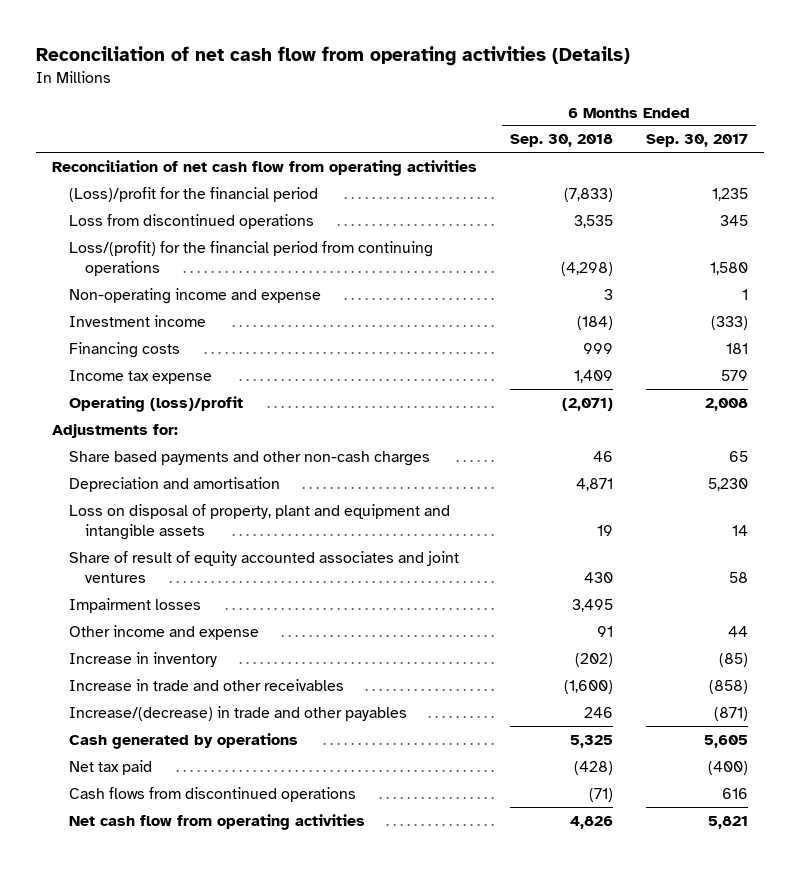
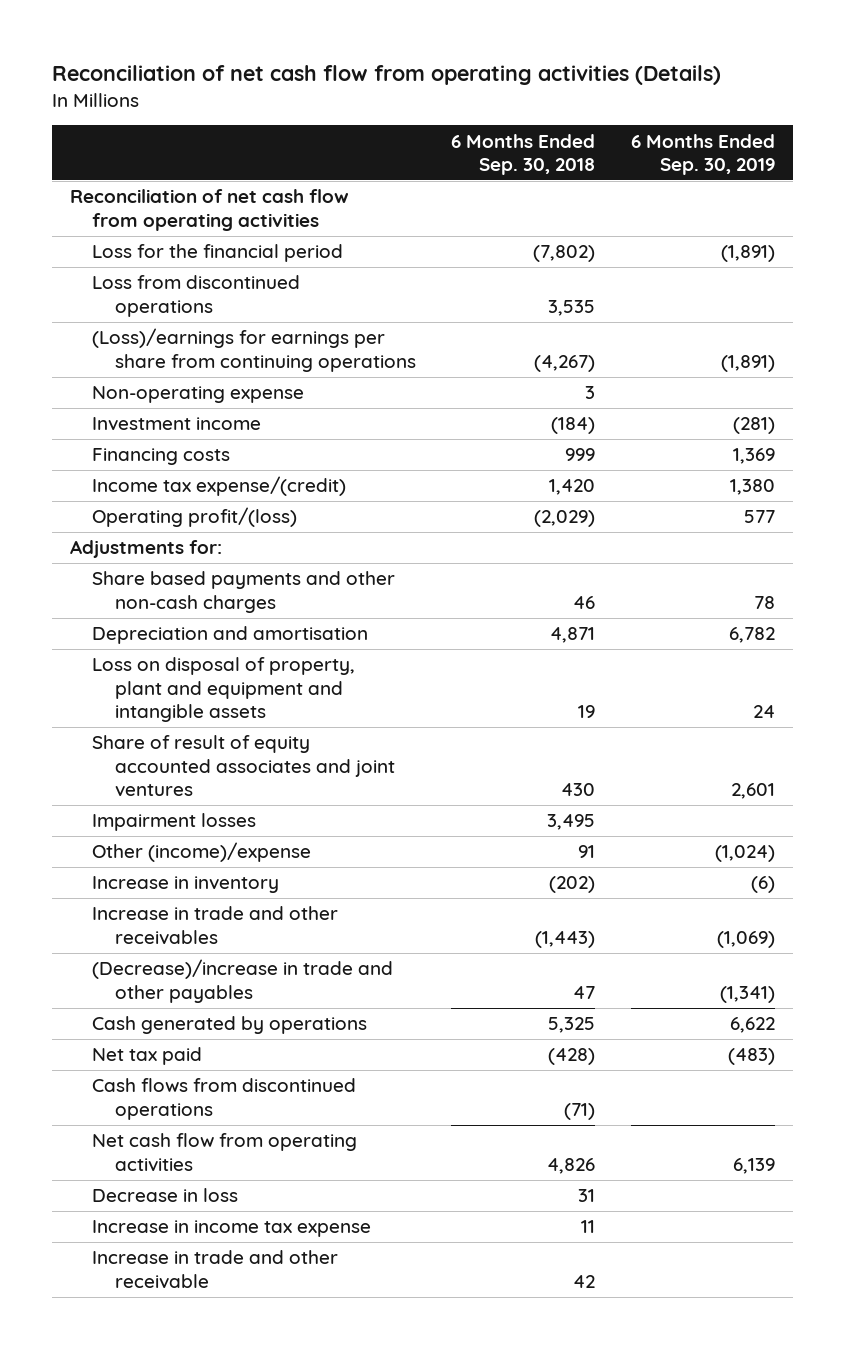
[645,134,748,148] Sep. 30, 2017 -> none
none -> [631,133,776,176] 6 Months Ended Sep. 30, 2019
[68,186,318,202] (Loss)/profit for the financial period -> [92,244,344,263] Loss for the financial period
[563,187,613,202] (7,833) -> [533,245,596,263] (7,802)
[68,240,433,277] Loss/(profit) for the financial period from continuing operations -> [92,328,416,372] (Loss)/earnings for earnings per share from continuing operations
[560,262,613,277] (4,298) -> [534,354,596,372] (4,267)
[68,287,321,304] Non-operating income and expense -> [92,386,305,404] Non-operating expense
[68,369,212,384] Income tax expense -> [92,476,347,497] Income tax expense/(credit)
[573,369,613,383] 1,409 -> [549,479,596,496] 1,420
[68,395,243,412] Operating (loss)/profit -> [92,507,298,528] Operating profit/(loss)
[561,397,613,411] (2,071) -> [534,510,596,528] (2,029)
[68,624,259,640] Other income and expense -> [92,842,312,863] Other (income)/expense
[563,679,613,694] (1,600) -> [535,930,596,948] (1,443)
[68,705,407,721] Increase/(decrease) in trade and other payables -> [92,959,394,1003] (Decrease)/increase in trade and other payables
[583,706,613,718] 246 -> [573,985,596,999] 47
none -> [92,1188,239,1203] Decrease in loss
none -> [92,1220,372,1238] Increase in income tax expense
none -> [92,1250,339,1289] Increase in trade and other receivable

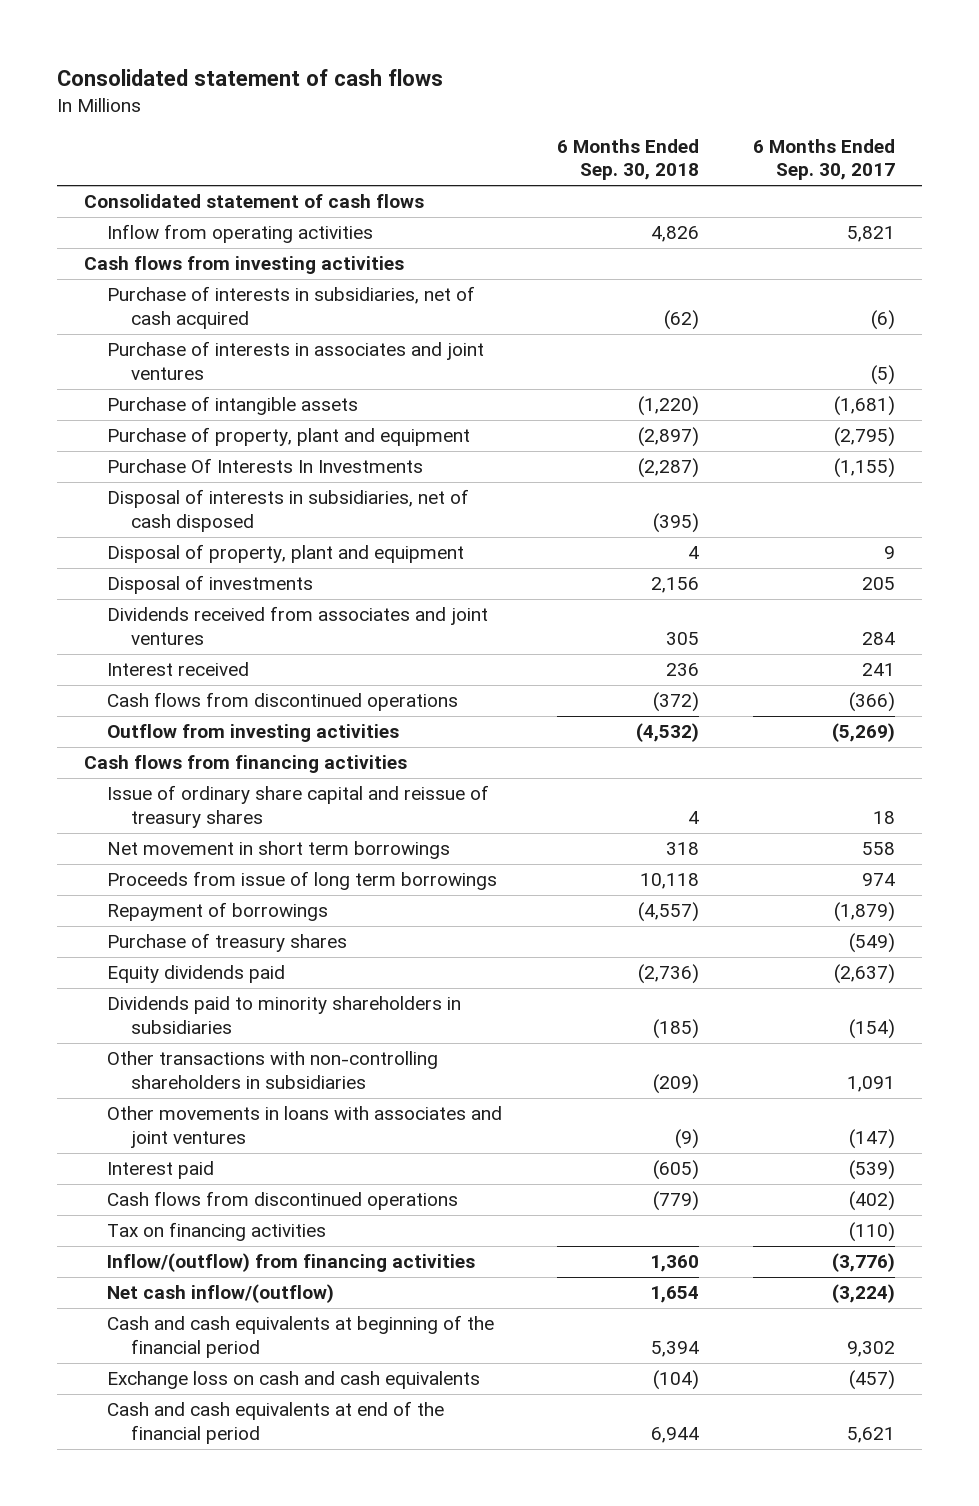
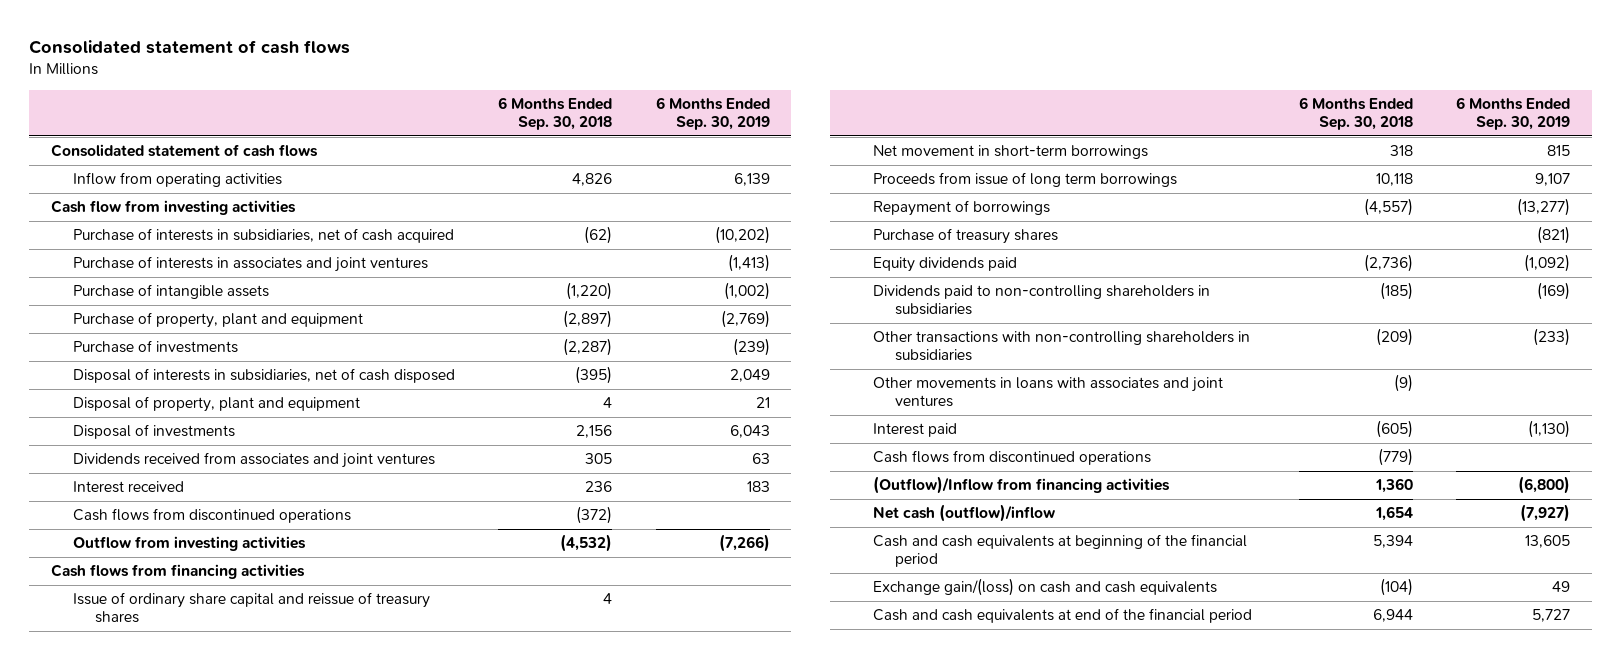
[752,139,895,181] 6 Months Ended Sep. 30, 2017 -> none
none -> [655,96,770,130] 6 Months Ended Sep. 30, 2019
[83,256,404,275] Cash flows from investing activities -> [51,200,297,216] Cash flow from investing activities
[107,458,424,474] Purchase Of Interests In Investments -> [72,340,238,354] Purchase of investments
[107,841,451,860] Net movement in short term borrowings -> [873,145,1149,160] Net movement in short-term borrowings
[107,996,462,1034] Dividends paid to minority shareholders in subsidiaries -> [873,285,1211,316] Dividends paid to non-controlling shareholders in subsidiaries
[107,1222,327,1242] Tax on financing activities -> none
[107,1253,476,1273] Inflow/(outflow) from financing activities -> [873,476,1171,495] (Outflow)/Inflow from financing activities
[107,1284,335,1304] Net cash inflow/(outflow) -> [873,504,1056,523] Net cash (outflow)/inflow
[107,1371,481,1390] Exchange loss on cash and cash equivalents -> [873,578,1218,597] Exchange gain/(loss) on cash and cash equivalents

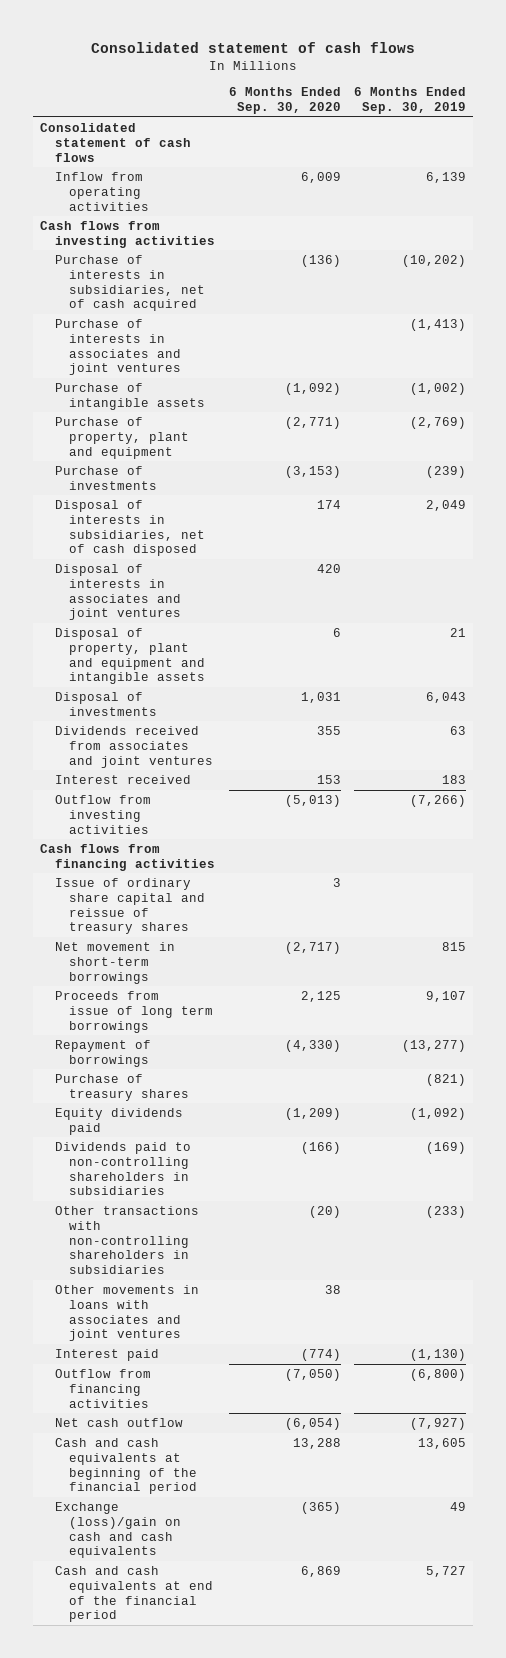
[498,96,613,130] 6 Months Ended Sep. 30, 2018 -> none
none -> [228,87,341,114] 6 Months Ended Sep. 30, 2020
[51,200,297,216] Cash flow from investing activities -> [39,220,215,248] Cash flows from investing activities
none -> [54,563,182,621] Disposal of interests in associates and joint ventures
[72,396,360,413] Disposal of property, plant and equipment -> [54,627,206,685] Disposal of property, plant and equipment and intangible assets
[72,508,351,524] Cash flows from discontinued operations -> none
[873,450,1152,466] Cash flows from discontinued operations -> none
[873,476,1171,495] (Outflow)/Inflow from financing activities -> [54,1368,151,1408] Outflow from financing activities
[873,504,1056,523] Net cash (outflow)/inflow -> [54,1417,183,1427] Net cash outflow
[873,578,1218,597] Exchange gain/(loss) on cash and cash equivalents -> [54,1501,182,1559] Exchange (loss)/gain on cash and cash equivalents

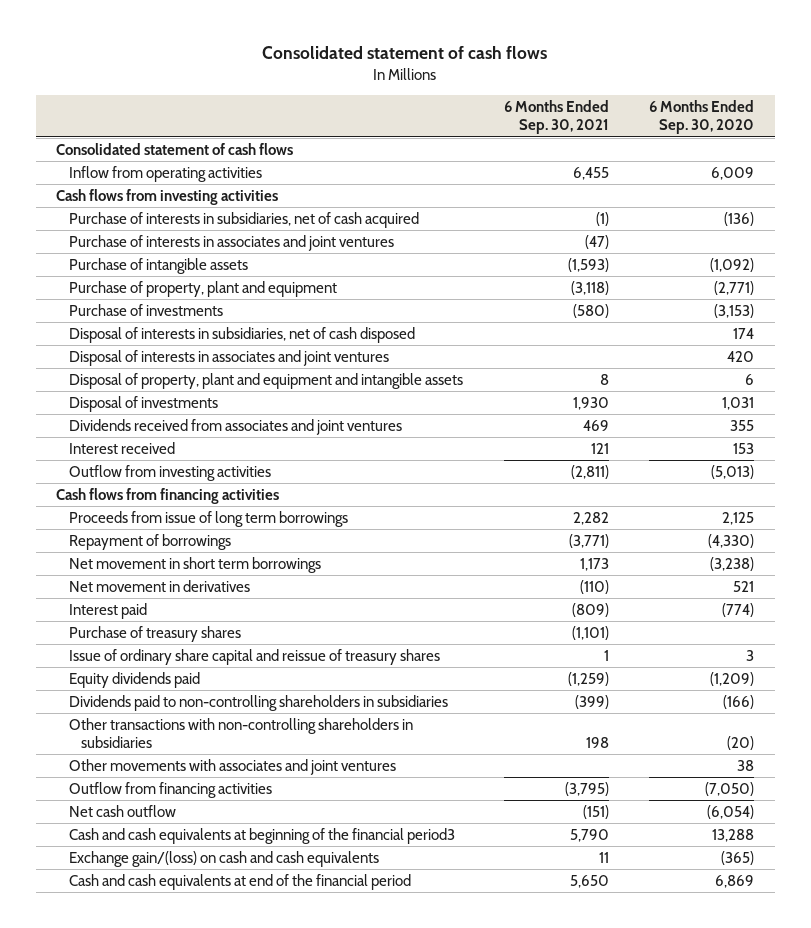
[354,87,467,114] 6 Months Ended Sep. 30, 2019 -> none
none -> [503,100,609,135] 6 Months Ended Sep. 30, 2021
[54,941,175,984] Net movement in short-term borrowings -> none
none -> [68,557,321,574] Net movement in short term borrowings
none -> [68,580,250,593] Net movement in derivatives
[54,1348,159,1361] Interest paid -> [68,603,147,620] Interest paid
[54,877,206,935] Issue of ordinary share capital and reissue of treasury shares -> [68,649,440,666] Issue of ordinary share capital and reissue of treasury shares
[54,1284,199,1342] Other movements in loans with associates and joint ventures -> [68,759,396,776] Other movements with associates and joint ventures
[54,1437,198,1495] Cash and cash equivalents at beginning of the financial period -> [68,828,455,845] Cash and cash equivalents at beginning of the financial period3
[54,1501,182,1559] Exchange (loss)/gain on cash and cash equivalents -> [68,851,379,868] Exchange gain/(loss) on cash and cash equivalents

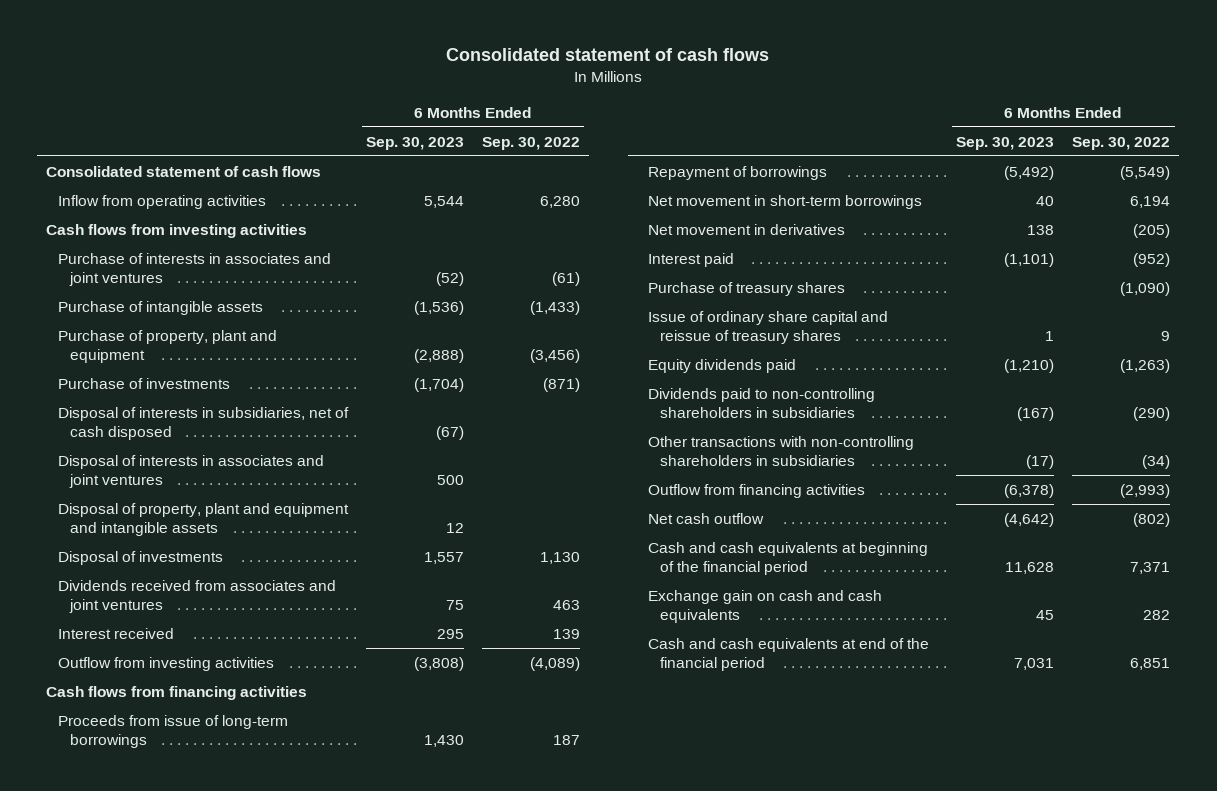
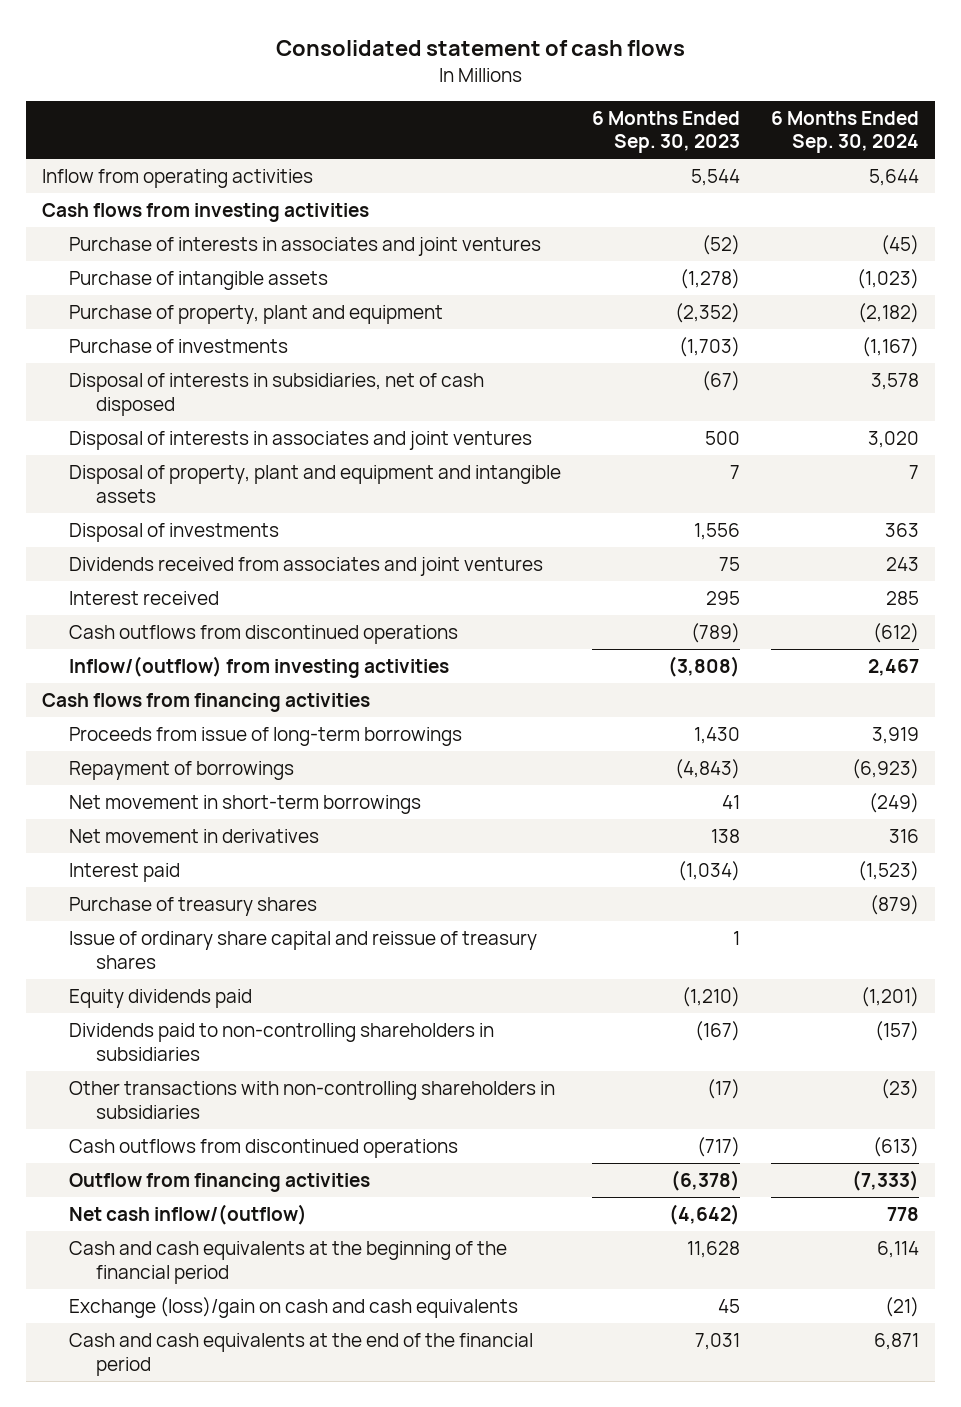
[481,136,580,150] Sep. 30, 2022 -> none
none -> [771,110,920,154] 6 Months Ended Sep. 30, 2024
[46,165,322,177] Consolidated statement of cash flows -> none
[414,300,465,315] (1,536) -> [680,269,741,290] (1,278)
[414,349,465,364] (2,888) -> [675,303,741,324] (2,352)
[414,377,465,392] (1,704) -> [679,337,741,358] (1,703)
[446,523,465,534] 12 -> [730,465,741,480] 7
[424,551,465,564] 1,557 -> [694,523,741,541] 1,556
none -> [69,625,459,645] Cash outflows from discontinued operations
[58,656,275,671] Outflow from investing activities -> [69,656,450,679] Inflow/(outflow) from investing activities
[1004,165,1055,180] (5,492) -> [675,759,741,780] (4,843)
[1036,195,1055,206] 40 -> [722,795,741,810] 41
[1004,252,1055,267] (1,101) -> [678,861,741,882] (1,034)
none -> [69,1139,459,1159] Cash outflows from discontinued operations
[648,512,765,524] Net cash outflow -> [69,1204,308,1226] Net cash inflow/(outflow)
[648,541,929,576] Cash and cash equivalents at beginning of the financial period -> [69,1241,508,1284] Cash and cash equivalents at the beginning of the financial period
[648,589,883,624] Exchange gain on cash and cash equivalents -> [69,1297,519,1319] Exchange (loss)/gain on cash and cash equivalents
[648,637,930,672] Cash and cash equivalents at end of the financial period -> [69,1333,534,1376] Cash and cash equivalents at the end of the financial period

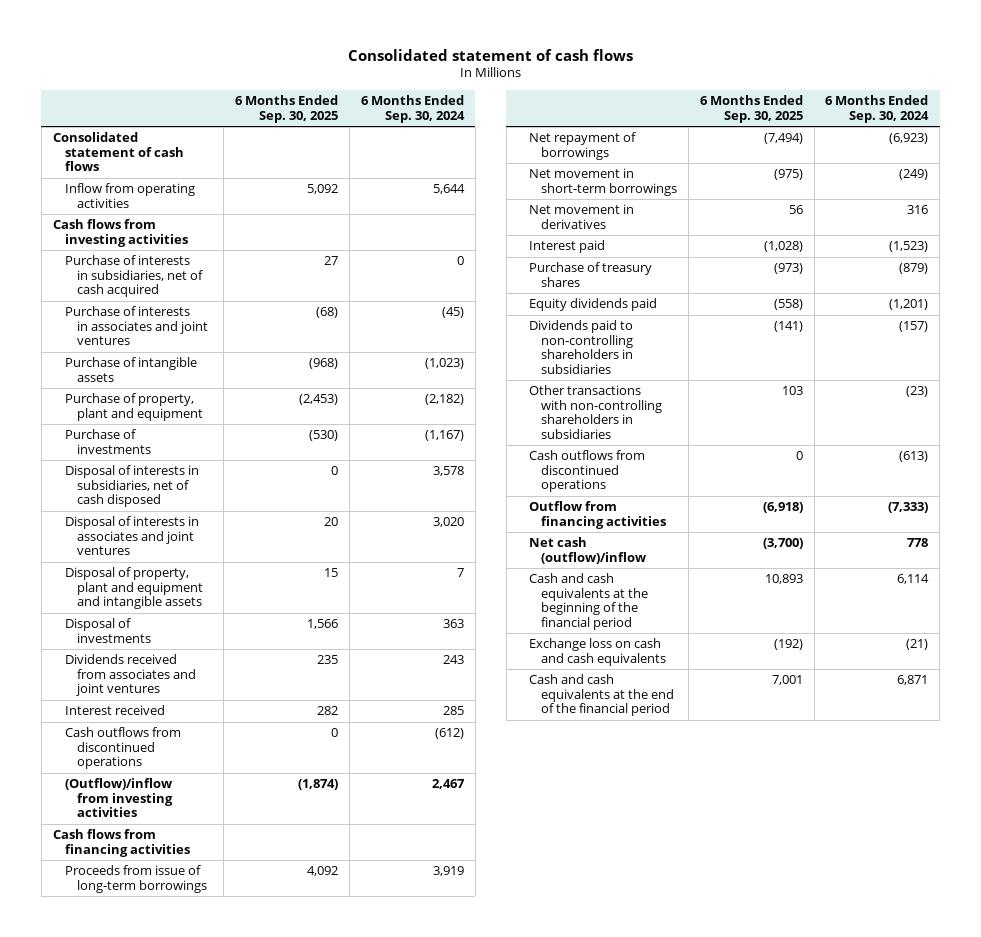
[592,110,741,154] 6 Months Ended Sep. 30, 2023 -> none
none -> [235,95,339,123] 6 Months Ended Sep. 30, 2025
none -> [52,132,184,172] Consolidated statement of cash flows
none -> [64,255,203,298] Purchase of interests in subsidiaries, net of cash acquired
[69,656,450,679] Inflow/(outflow) from investing activities -> [64,778,173,818] (Outflow)/inflow from investing activities
[69,761,295,781] Repayment of borrowings -> [529,132,637,160] Net repayment of borrowings
[69,931,538,969] Issue of ordinary share capital and reissue of treasury shares -> none
[69,1204,308,1226] Net cash inflow/(outflow) -> [529,537,647,564] Net cash (outflow)/inflow
[69,1297,519,1319] Exchange (loss)/gain on cash and cash equivalents -> [529,638,667,666] Exchange loss on cash and cash equivalents

